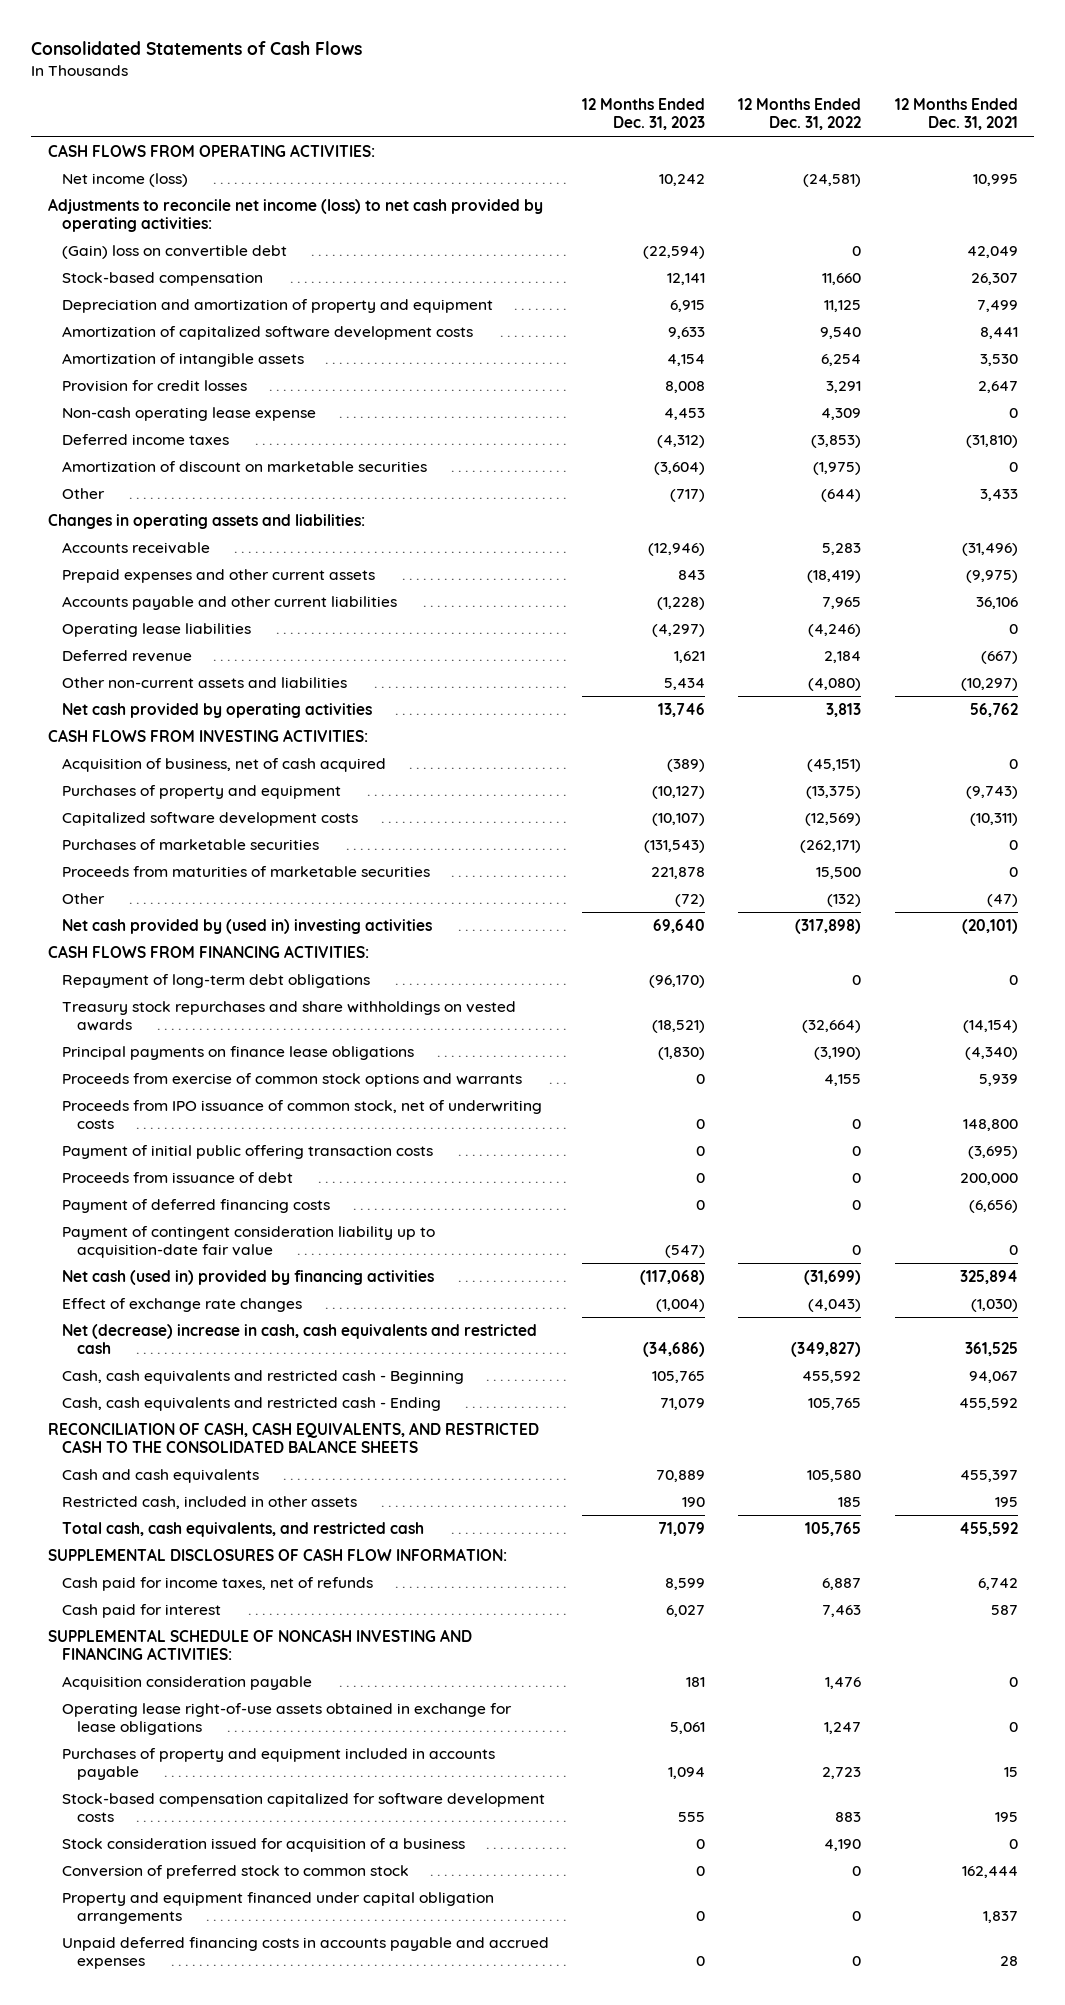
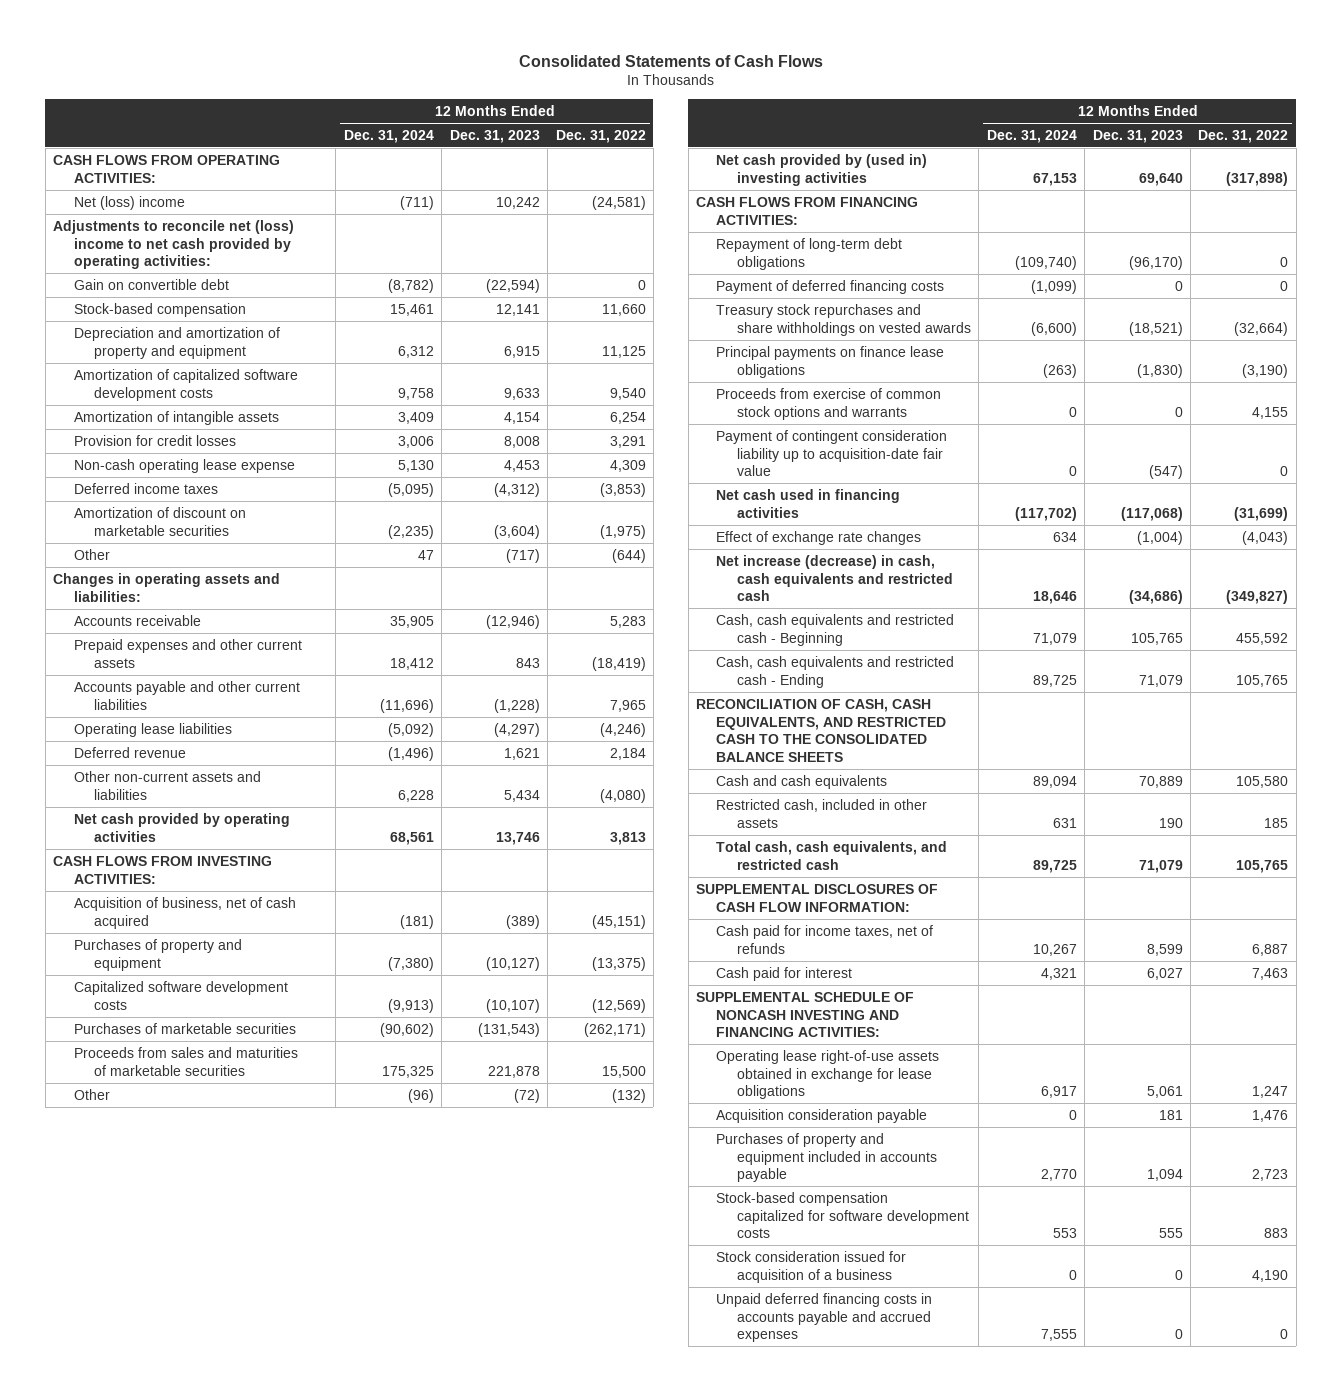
[894,98,1018,131] 12 Months Ended Dec. 31, 2021 -> none
none -> [343,129,434,143] Dec. 31, 2024
[62,172,189,187] Net income (loss) -> [73,195,185,210] Net (loss) income
[47,197,543,233] Adjustments to reconcile net income (loss) to net cash provided by operating activities: -> [53,219,295,270] Adjustments to reconcile net (loss) income to net cash provided by operating activities:
[62,244,288,259] (Gain) loss on convertible debt -> [73,278,229,290] Gain on convertible debt
[62,865,431,877] Proceeds from maturities of marketable securities -> [73,1046,298,1076] Proceeds from sales and maturities of marketable securities
[62,1198,331,1213] Payment of deferred financing costs -> [716,279,945,294] Payment of deferred financing costs
[62,1099,543,1130] Proceeds from IPO issuance of common stock, net of underwriting costs -> none
[62,1144,434,1159] Payment of initial public offering transaction costs -> none
[62,1171,294,1183] Proceeds from issuance of debt -> none
[62,1269,435,1285] Net cash (used in) provided by financing activities -> [716,488,901,518] Net cash used in financing activities
[62,1323,538,1355] Net (decrease) increase in cash, cash equivalents and restricted cash -> [716,554,953,602] Net increase (decrease) in cash, cash equivalents and restricted cash
[62,1675,313,1690] Acquisition consideration payable -> [716,1108,928,1123] Acquisition consideration payable
[62,1864,410,1879] Conversion of preferred stock to common stock -> none
[62,1891,495,1925] Property and equipment financed under capital obligation arrangements -> none

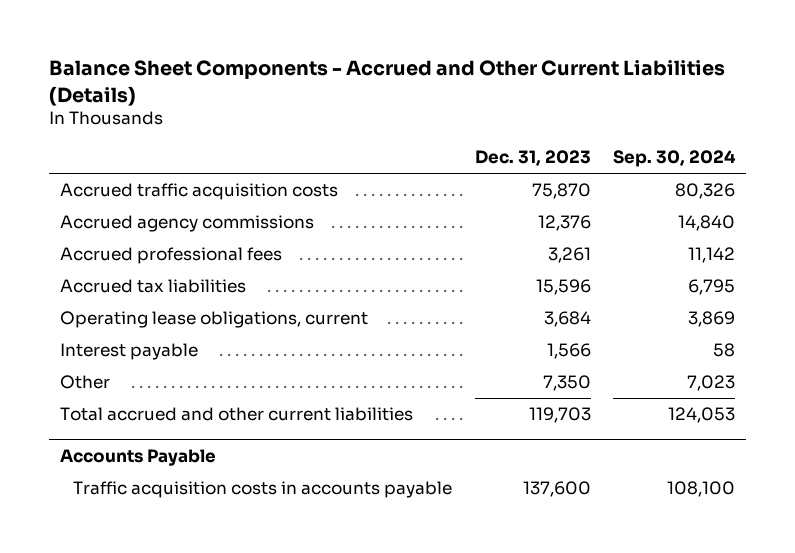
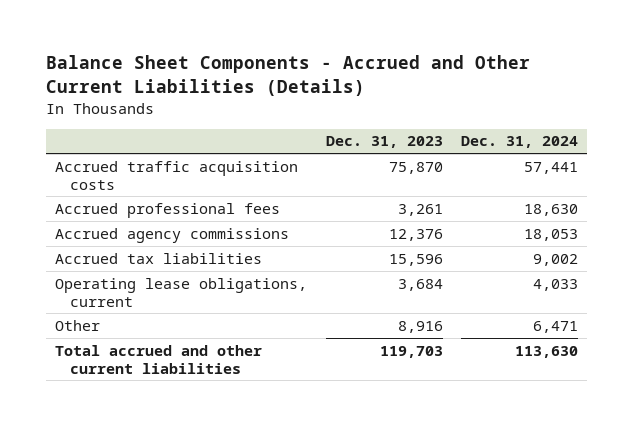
[612,150,736,168] Sep. 30, 2024 -> none
none -> [461,136,579,149] Dec. 31, 2024
[60,215,315,233] Accrued agency commissions -> [55,227,290,243] Accrued agency commissions
[60,343,199,361] Interest payable -> none
[542,375,591,392] 7,350 -> [397,320,443,333] 8,916
[60,448,217,466] Accounts Payable -> none
[73,481,453,499] Traffic acquisition costs in accounts payable -> none

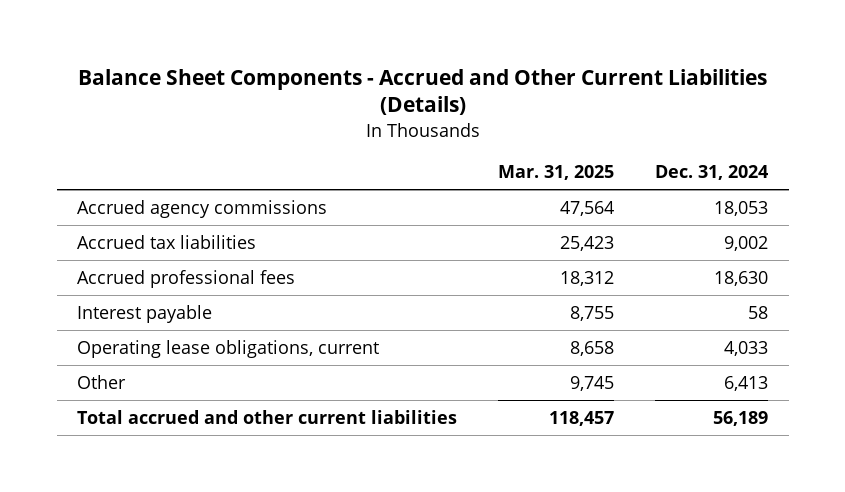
[325,136,443,149] Dec. 31, 2023 -> none
none -> [498,165,615,181] Mar. 31, 2025
[55,160,299,190] Accrued traffic acquisition costs -> none
[55,202,281,218] Accrued professional fees -> [77,269,296,288] Accrued professional fees
none -> [77,304,213,323] Interest payable
[533,320,579,333] 6,471 -> [724,375,769,391] 6,413
[515,345,579,358] 113,630 -> [713,410,769,426] 56,189

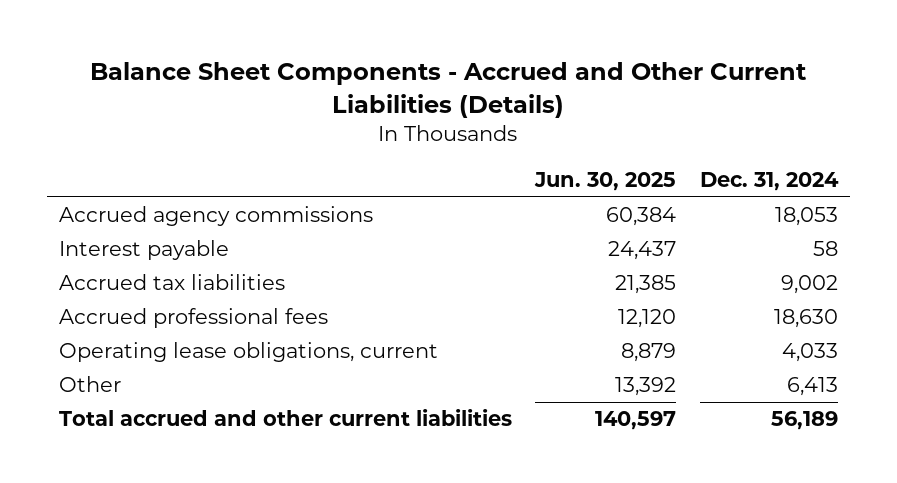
[498,165,615,181] Mar. 31, 2025 -> none
none -> [534,171,677,191] Jun. 30, 2025
[77,304,213,323] Interest payable -> [59,240,230,261] Interest payable

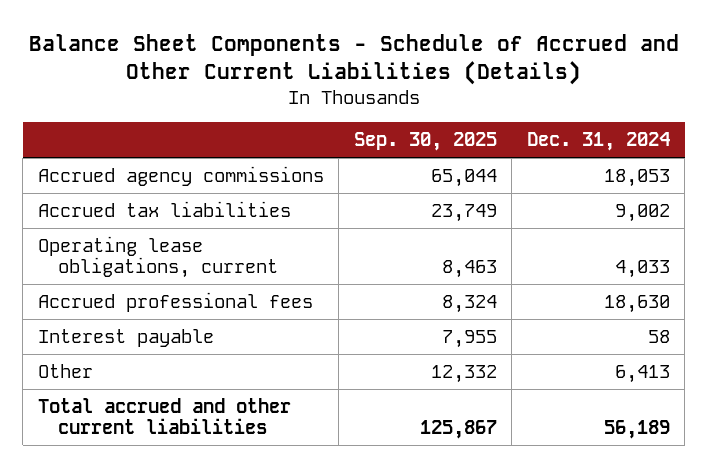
[90,62,808,118] Balance Sheet Components - Accrued and Other Current Liabilities (Details) -> [28,34,679,86] Balance Sheet Components - Schedule of Accrued and Other Current Liabilities (Details)
[534,171,677,191] Jun. 30, 2025 -> none
none -> [353,132,497,152] Sep. 30, 2025
[59,308,329,329] Accrued professional fees -> [37,291,313,312] Accrued professional fees
[59,240,230,261] Interest payable -> [37,328,214,347] Interest payable

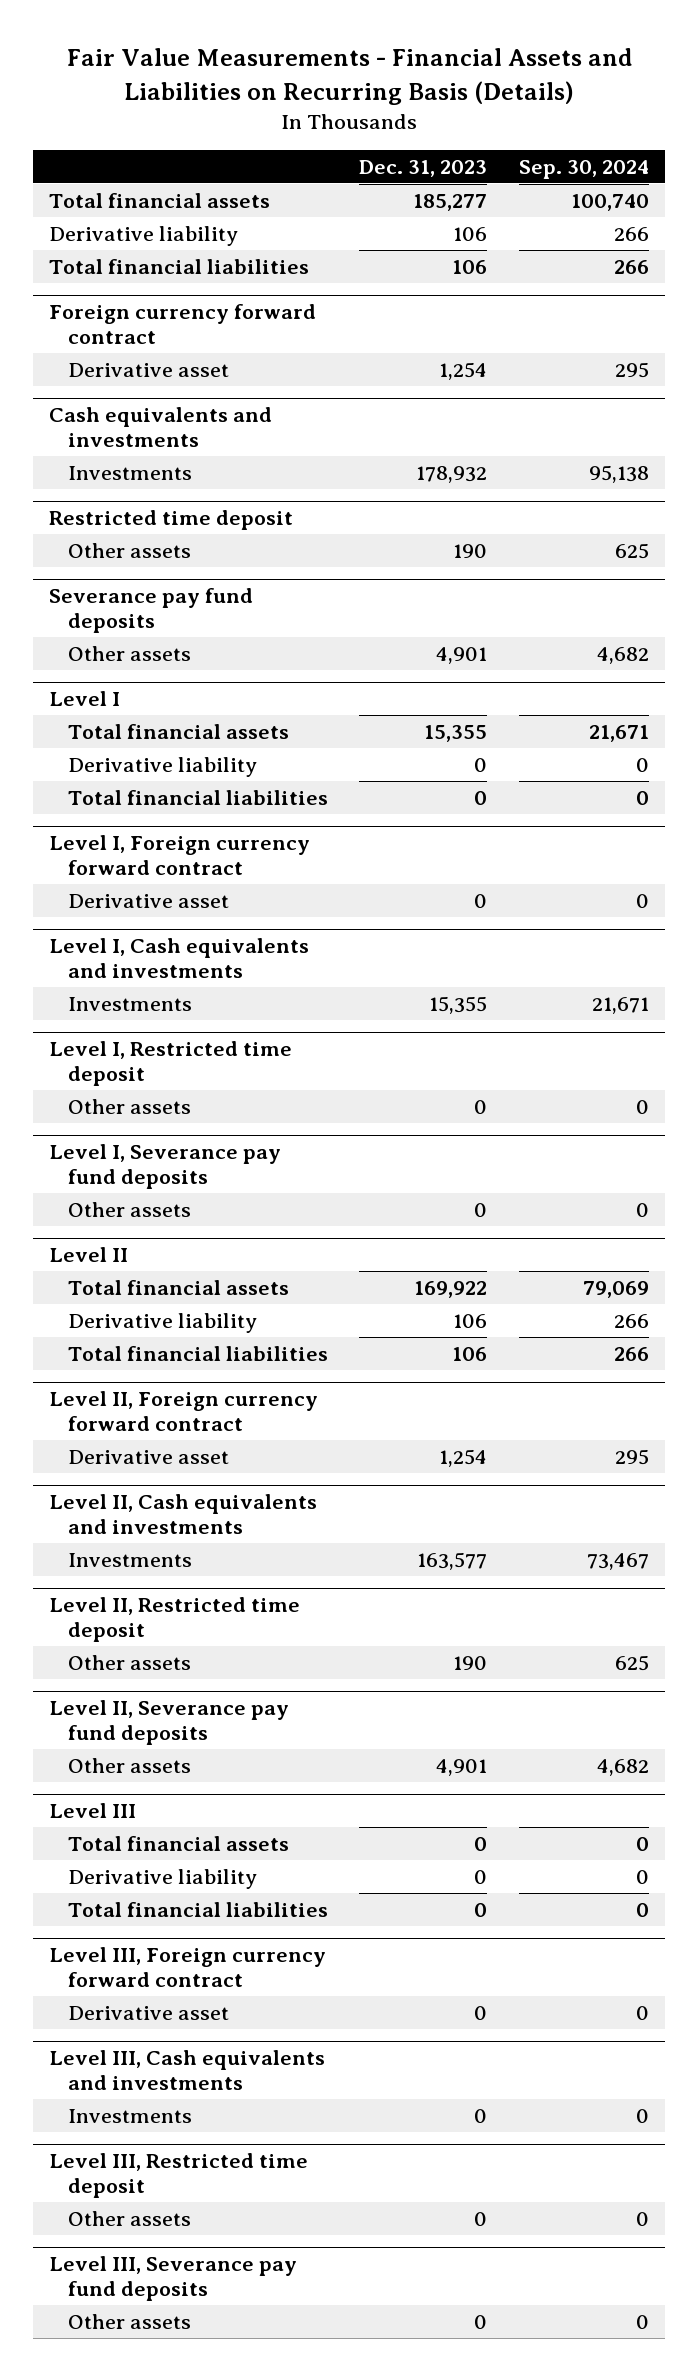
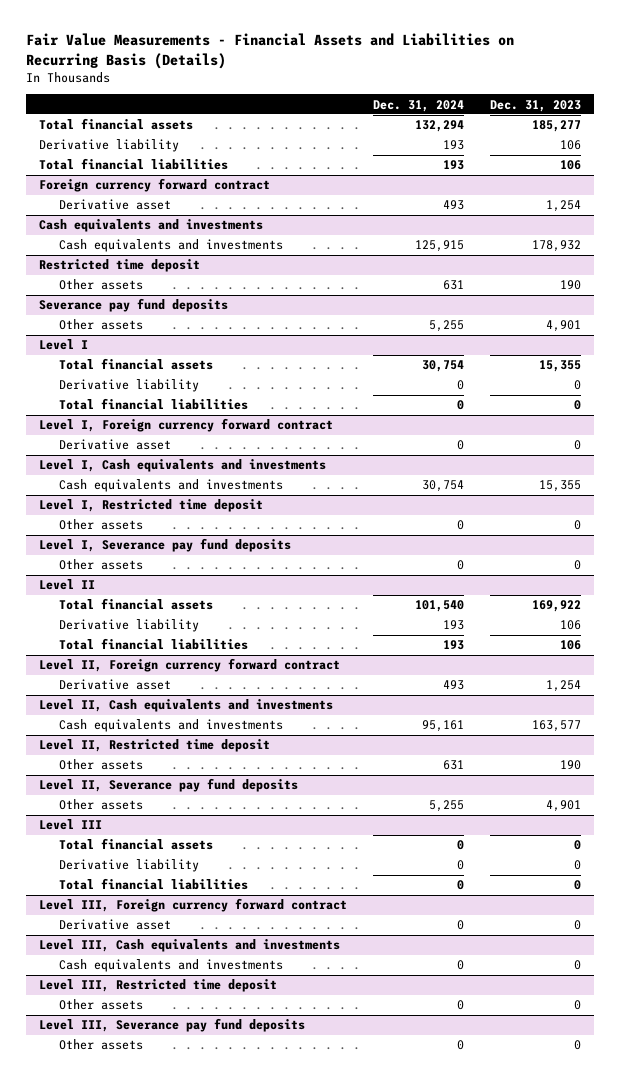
[518,159,649,179] Sep. 30, 2024 -> none
none -> [372,99,464,112] Dec. 31, 2024
[67,465,192,480] Investments -> [58,239,283,253] Cash equivalents and investments
[67,996,192,1011] Investments -> [58,479,283,493] Cash equivalents and investments
[67,1552,192,1567] Investments -> [58,719,283,733] Cash equivalents and investments
[67,2108,192,2123] Investments -> [58,959,283,973] Cash equivalents and investments

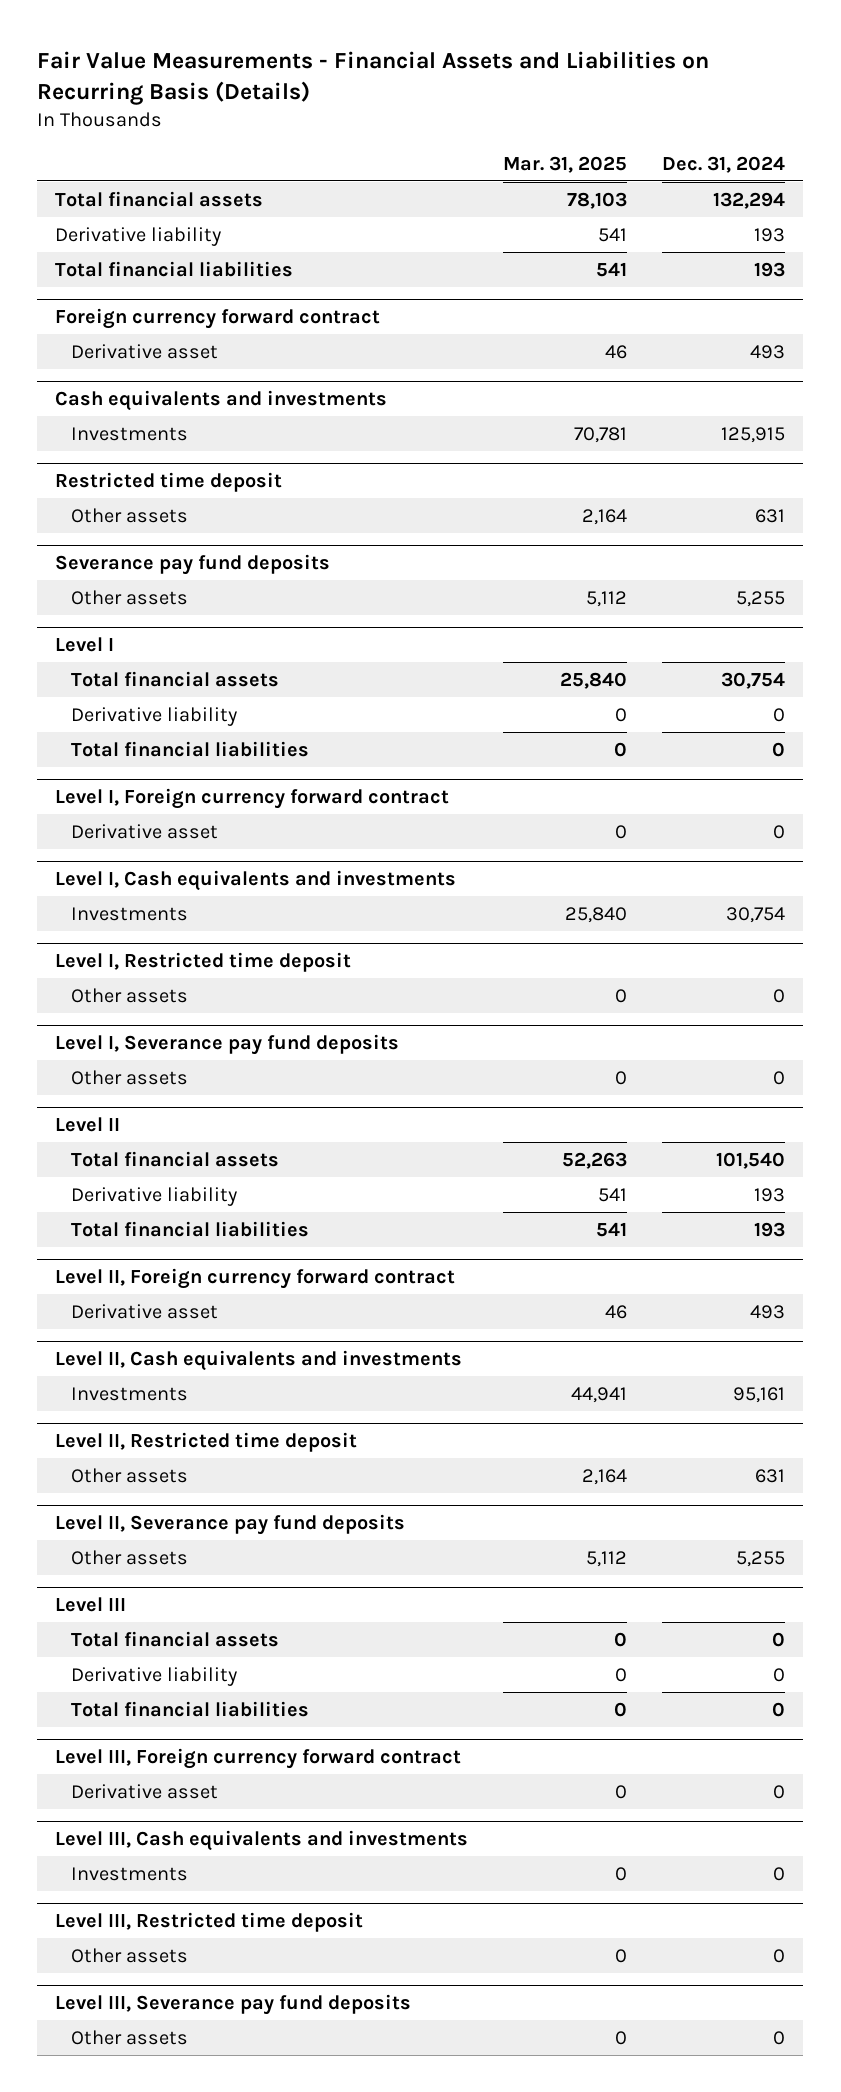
[489,99,581,112] Dec. 31, 2023 -> none
none -> [503,155,628,173] Mar. 31, 2025
[58,239,283,253] Cash equivalents and investments -> [70,426,188,441] Investments
[58,479,283,493] Cash equivalents and investments -> [70,906,188,921] Investments
[58,719,283,733] Cash equivalents and investments -> [70,1386,188,1401] Investments
[58,959,283,973] Cash equivalents and investments -> [70,1866,188,1881] Investments

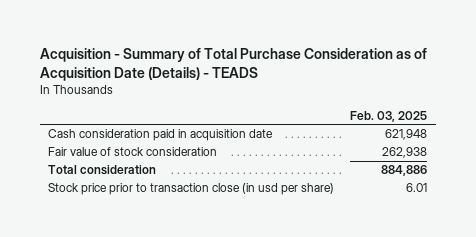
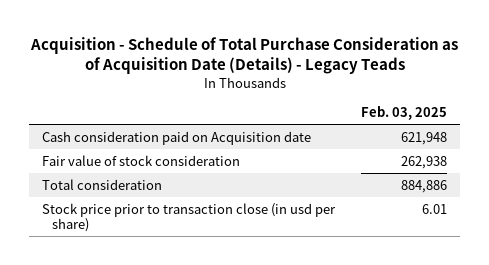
[39,47,427,81] Acquisition - Summary of Total Purchase Consideration as of Acquisition Date (Details) - TEADS -> [29,36,458,74] Acquisition - Schedule of Total Purchase Consideration as of Acquisition Date (Details) - Legacy Teads
[48,129,274,142] Cash consideration paid in acquisition date -> [42,130,312,145] Cash consideration paid on Acquisition date

